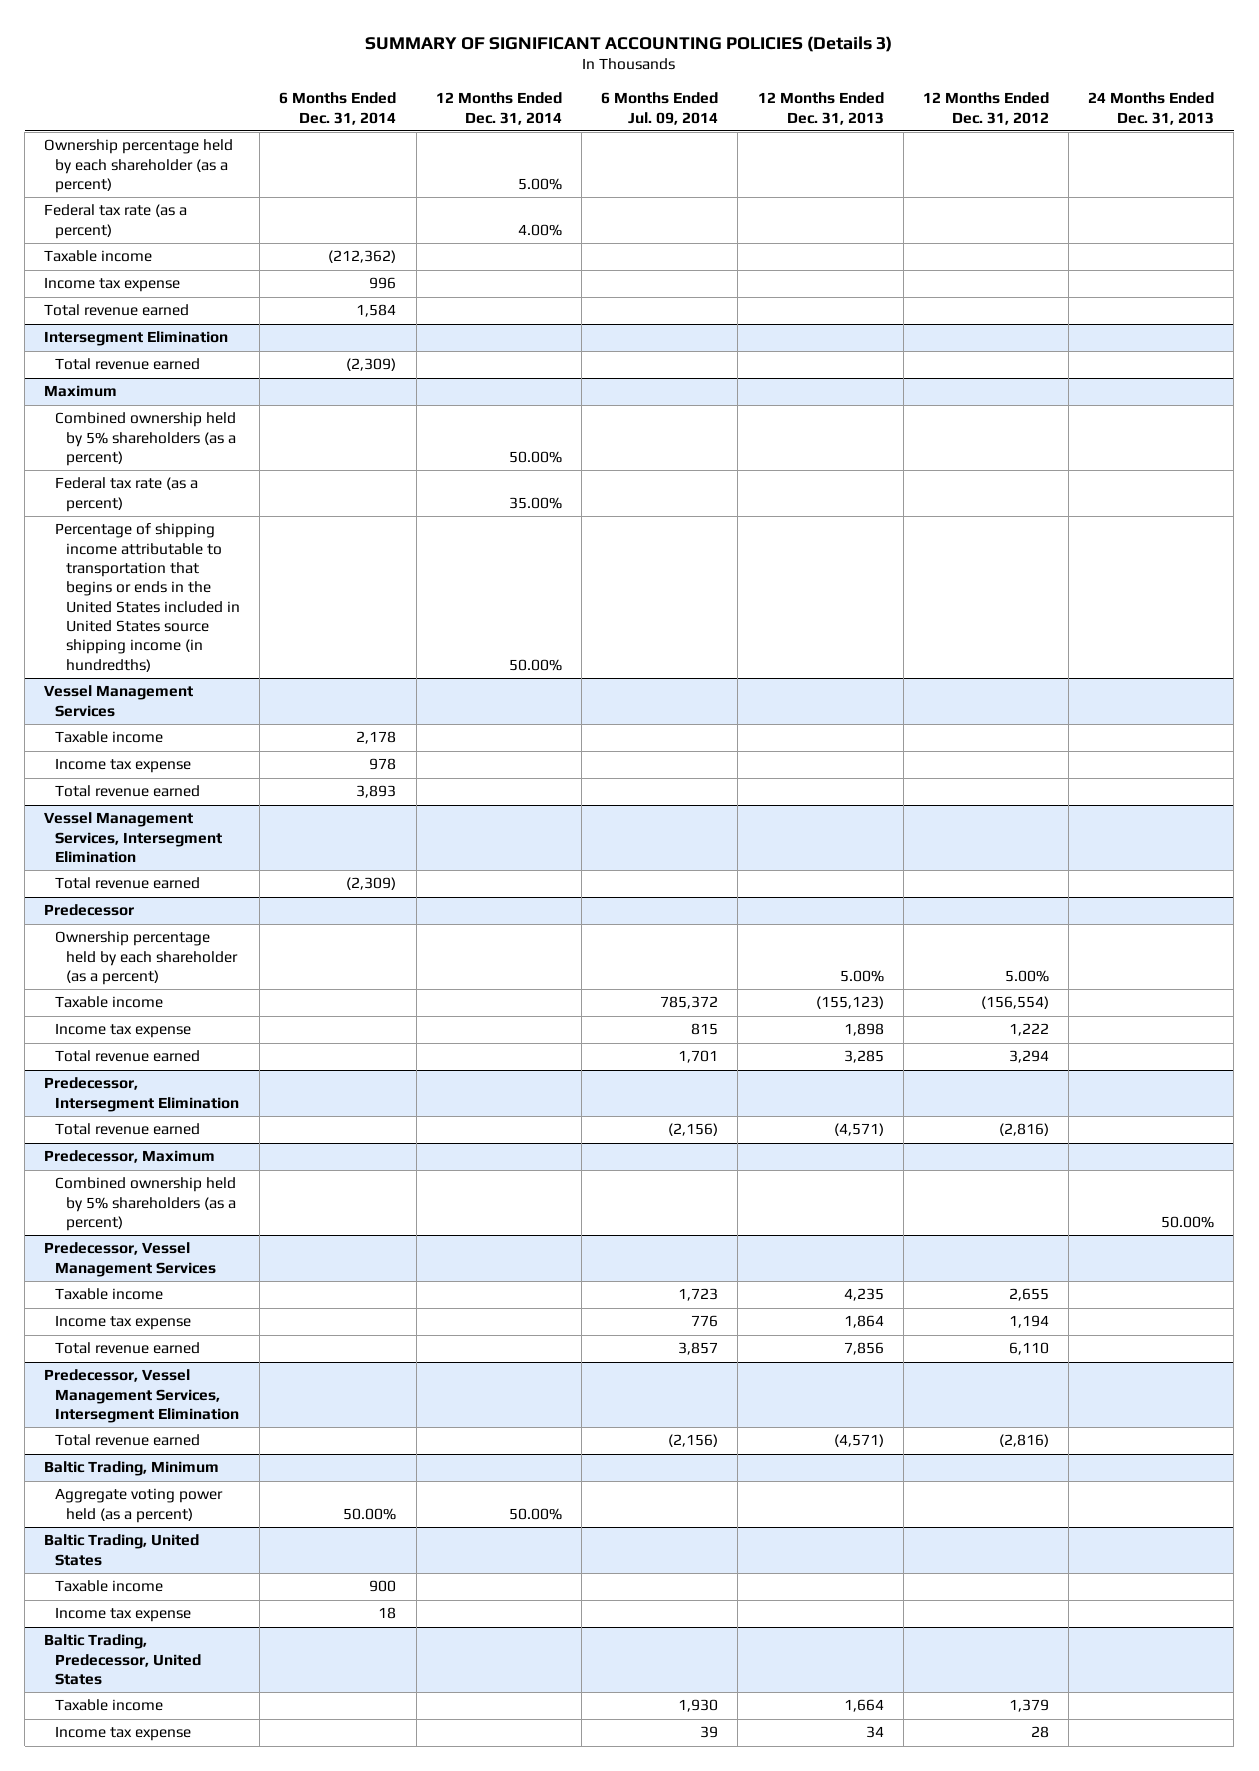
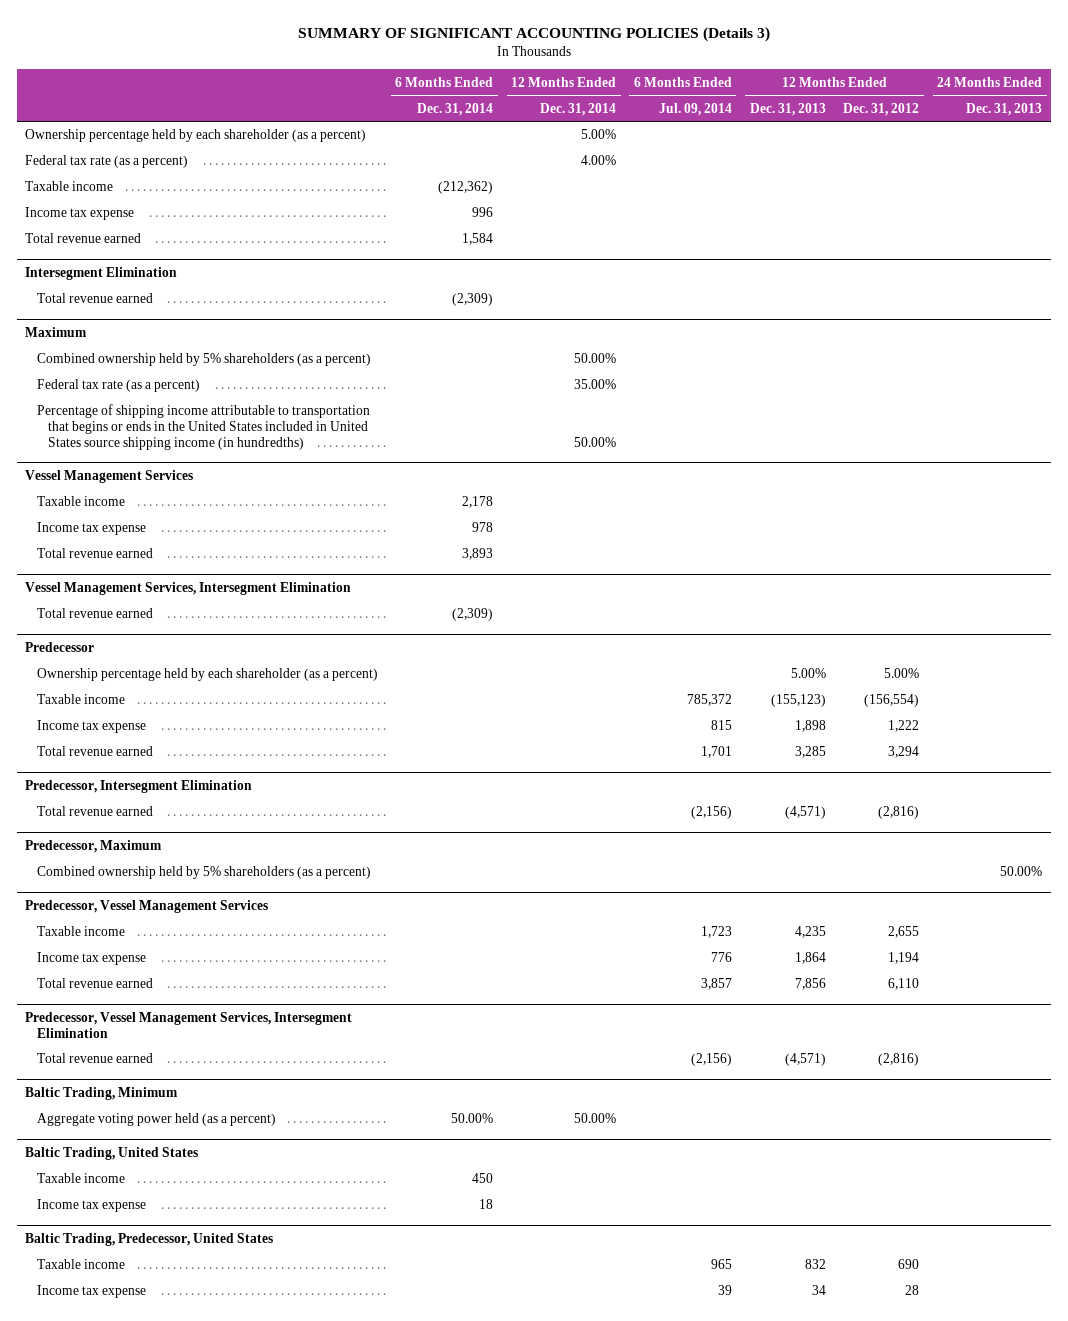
[369,1580,397,1593] 900 -> [472,1173,494,1184] 450
[678,1699,719,1713] 1,930 -> [710,1259,732,1270] 965
[843,1699,884,1713] 1,664 -> [804,1259,826,1270] 832
[1008,1699,1049,1713] 1,379 -> [898,1259,920,1270] 690

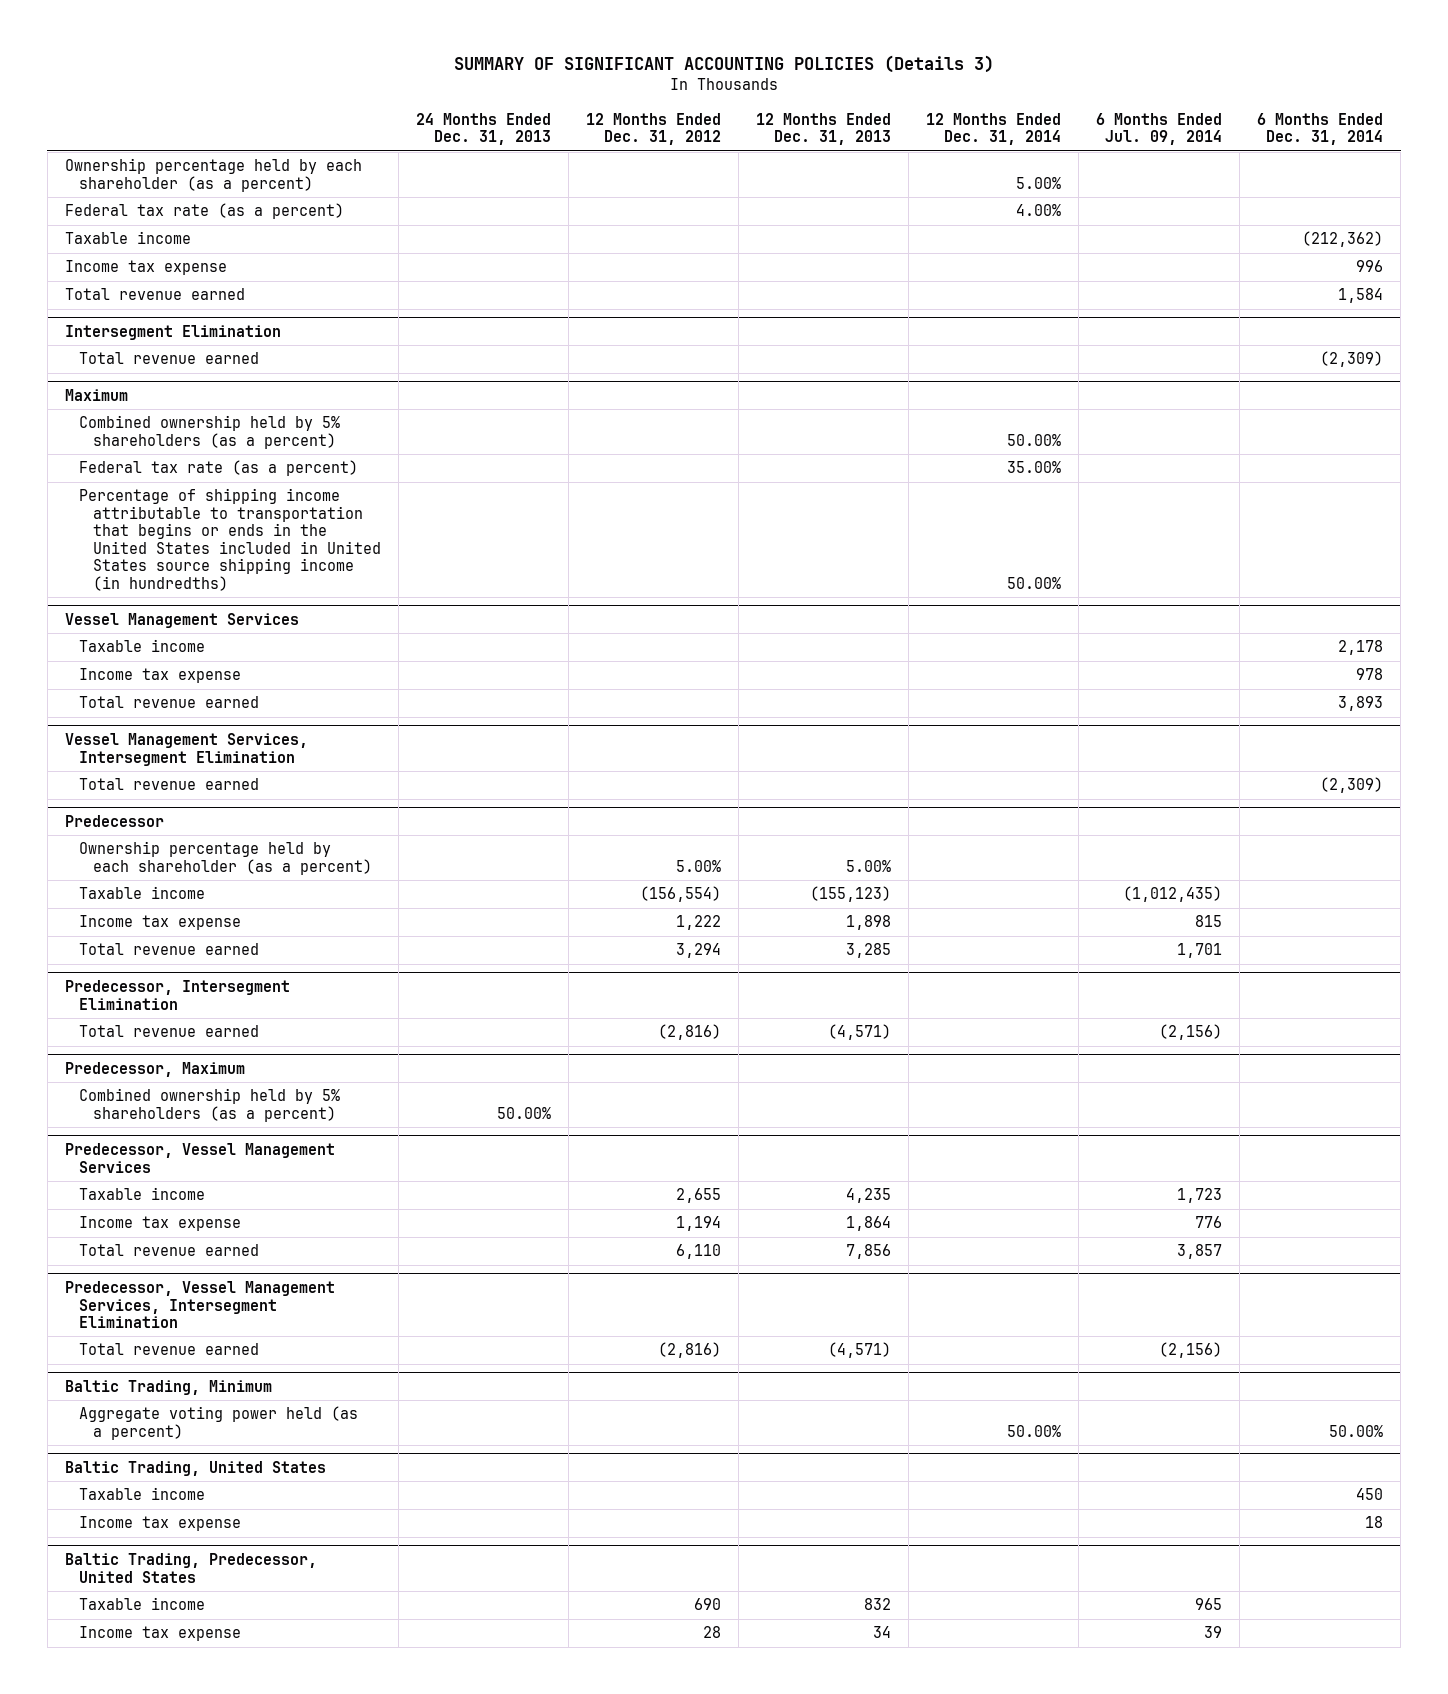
[686,694,732,707] 785,372 -> [1122,886,1222,903] (1,012,435)

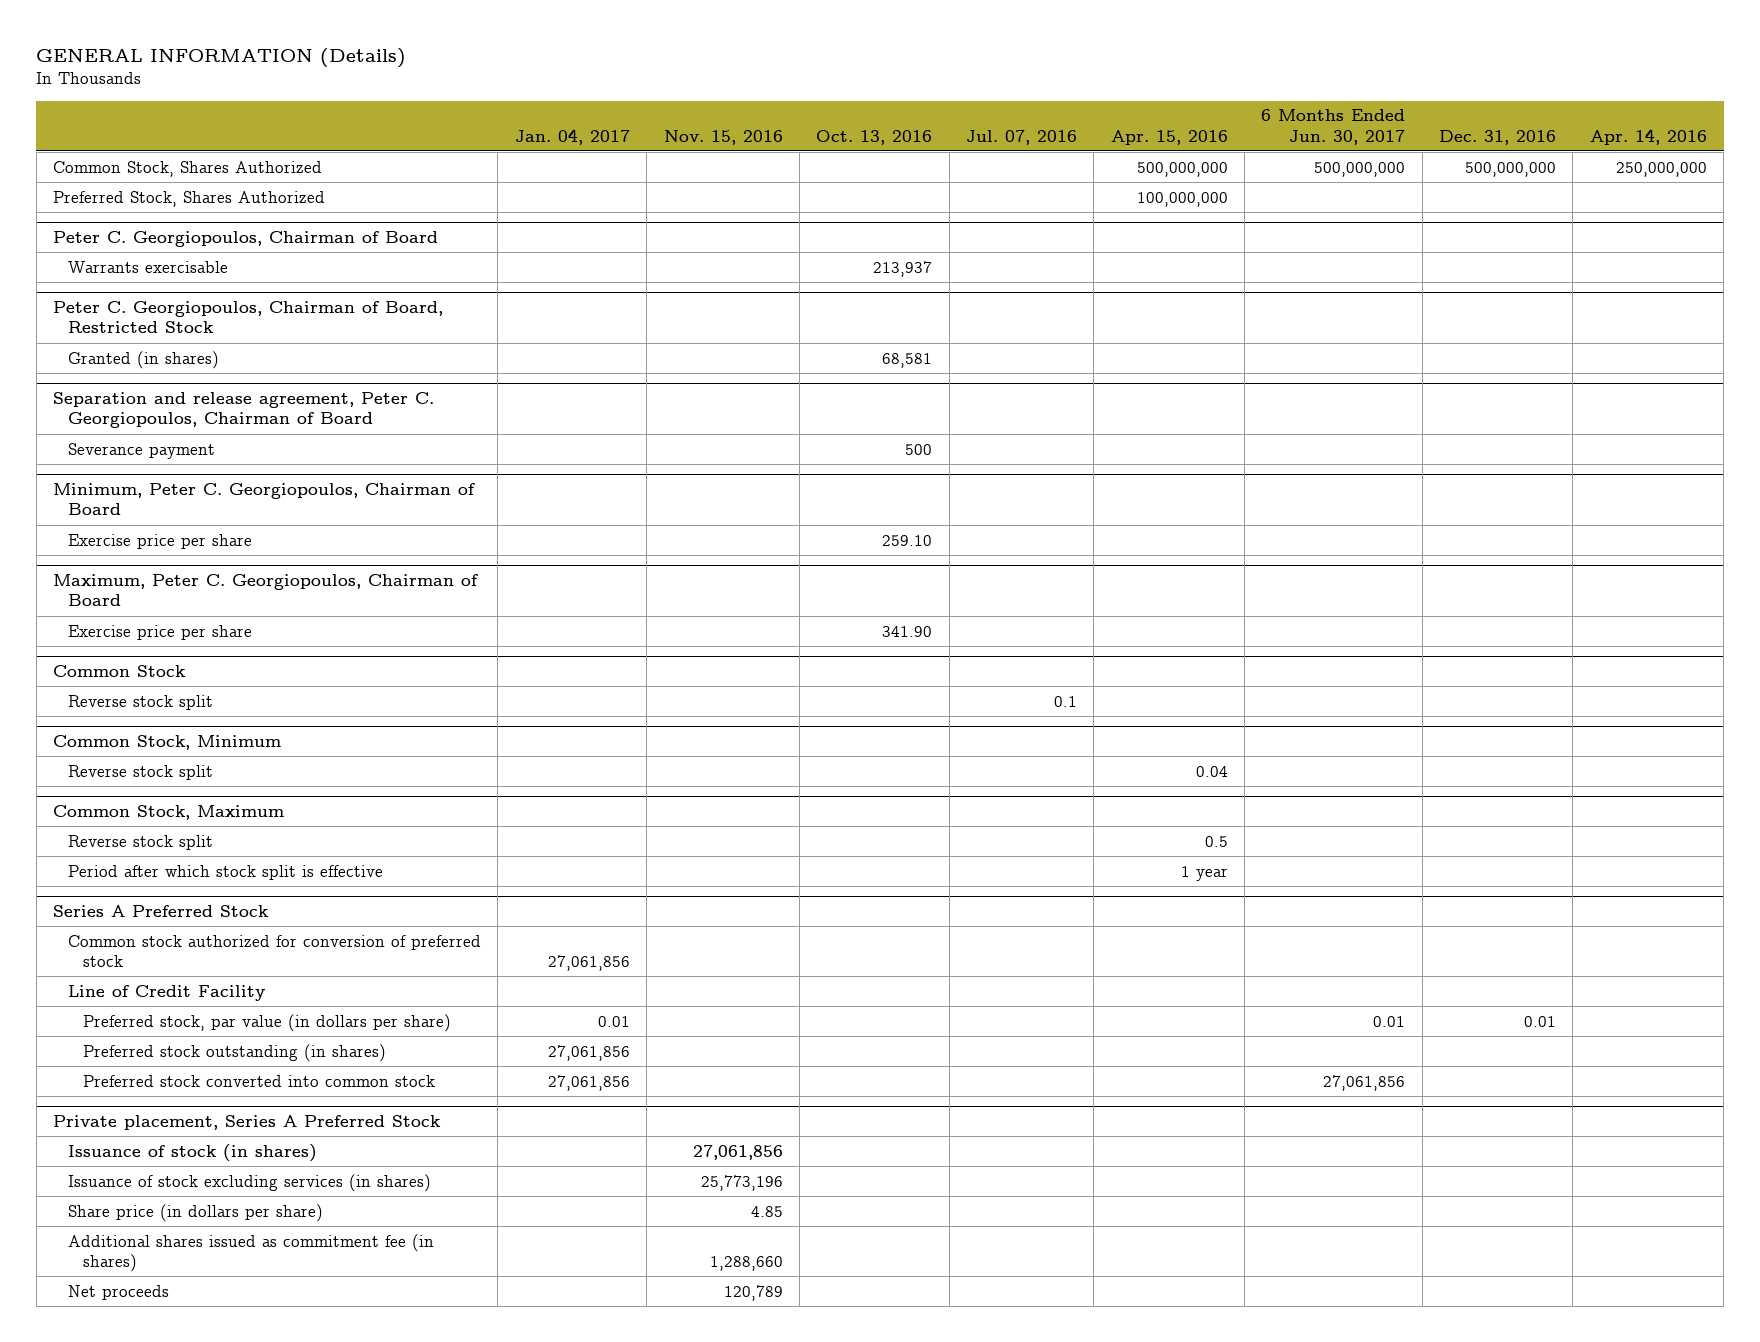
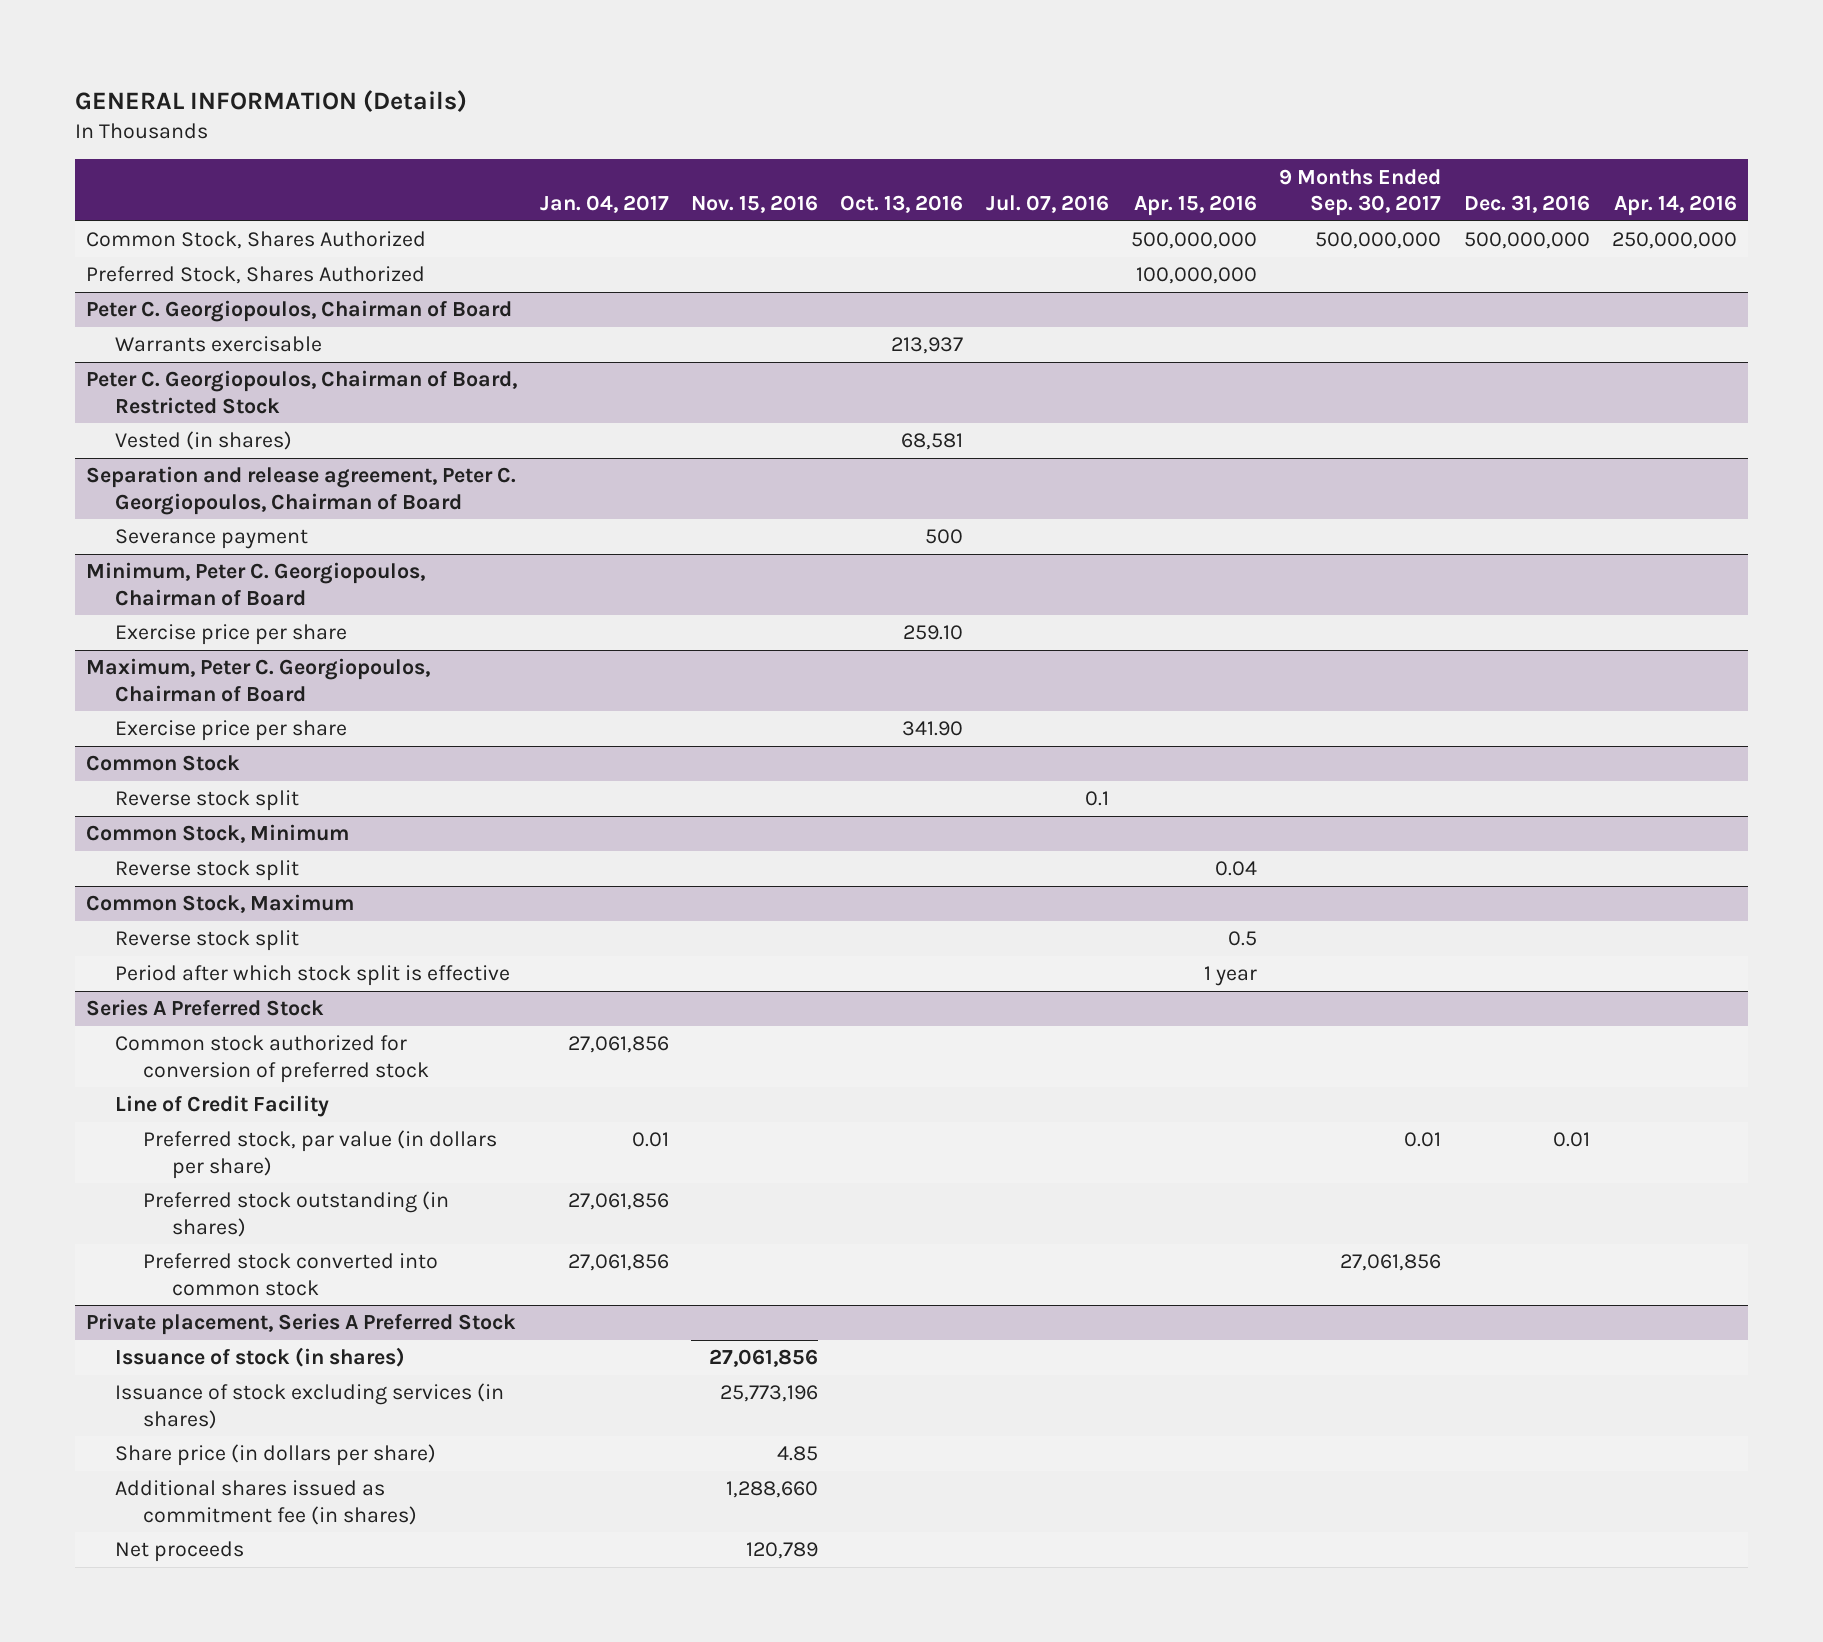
[1261,109,1406,145] 6 Months Ended Jun. 30, 2017 -> none
none -> [1279,168,1442,217] 9 Months Ended Sep. 30, 2017
[68,350,220,369] Granted (in shares) -> [114,431,292,451] Vested (in shares)

